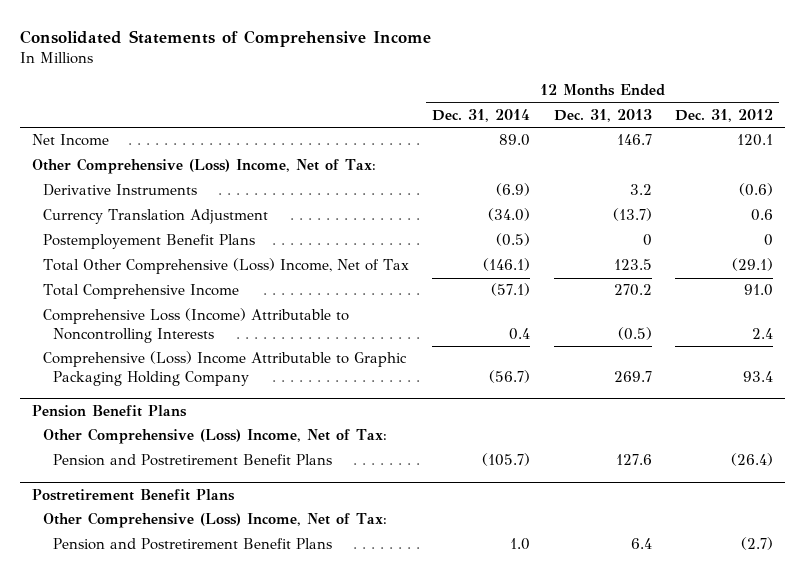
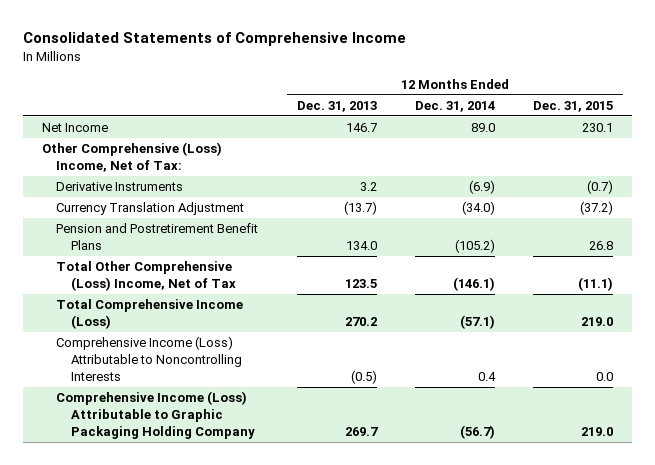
[675,108,774,122] Dec. 31, 2012 -> none
none -> [533,100,614,112] Dec. 31, 2015
[42,234,255,250] Postemployement Benefit Plans -> none
none -> [56,223,259,250] Pension and Postretirement Benefit Plans
[31,404,187,417] Pension Benefit Plans -> none
[42,428,387,445] Other Comprehensive (Loss) Income, Net of Tax: -> none
[53,454,333,467] Pension and Postretirement Benefit Plans -> none
[31,488,235,501] Postretirement Benefit Plans -> none
[42,512,387,529] Other Comprehensive (Loss) Income, Net of Tax: -> none
[53,538,333,551] Pension and Postretirement Benefit Plans -> none
[42,284,239,300] Total Comprehensive Income -> [56,299,244,329] Total Comprehensive Income (Loss)
[42,308,349,343] Comprehensive Loss (Income) Attributable to Noncontrolling Interests -> [56,336,242,381] Comprehensive Income (Loss) Attributable to Noncontrolling Interests
[42,351,407,386] Comprehensive (Loss) Income Attributable to Graphic Packaging Holding Company -> [56,391,255,439] Comprehensive Income (Loss) Attributable to Graphic Packaging Holding Company

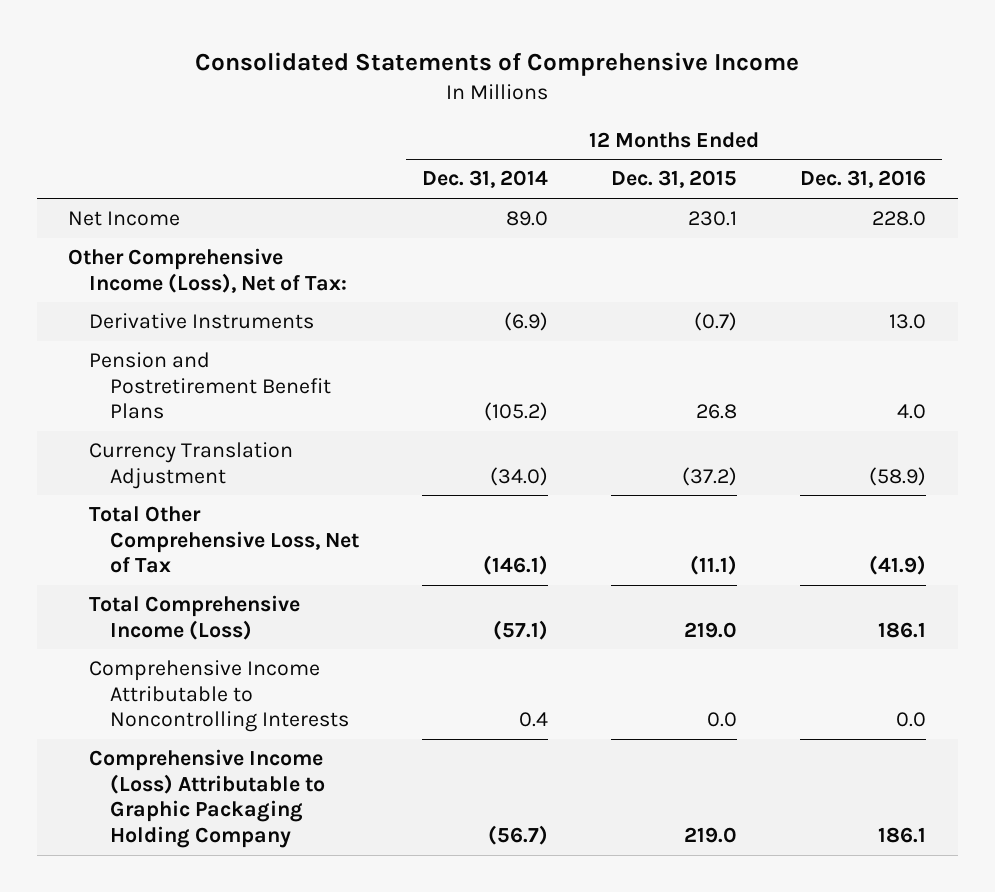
[296,100,377,112] Dec. 31, 2013 -> none
none -> [800,170,927,189] Dec. 31, 2016
[42,142,223,172] Other Comprehensive (Loss) Income, Net of Tax: -> [68,248,348,293] Other Comprehensive Income (Loss), Net of Tax:
[56,202,245,216] Currency Translation Adjustment -> [89,442,294,489] Currency Translation Adjustment
[56,261,236,291] Total Other Comprehensive (Loss) Income, Net of Tax -> [89,506,359,574] Total Other Comprehensive Loss, Net of Tax
[56,336,242,381] Comprehensive Income (Loss) Attributable to Noncontrolling Interests -> [89,660,349,733] Comprehensive Income Attributable to Noncontrolling Interests

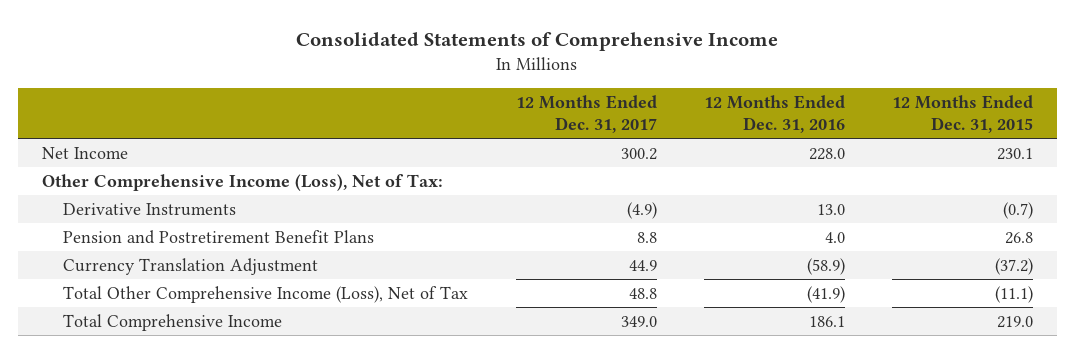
[421,170,548,189] Dec. 31, 2014 -> none
none -> [515,94,657,134] 12 Months Ended Dec. 31, 2017
[89,660,349,733] Comprehensive Income Attributable to Noncontrolling Interests -> none
[89,749,325,848] Comprehensive Income (Loss) Attributable to Graphic Packaging Holding Company -> none
[89,506,359,574] Total Other Comprehensive Loss, Net of Tax -> [63,285,469,303] Total Other Comprehensive Income (Loss), Net of Tax
[89,595,301,640] Total Comprehensive Income (Loss) -> [63,313,283,331] Total Comprehensive Income

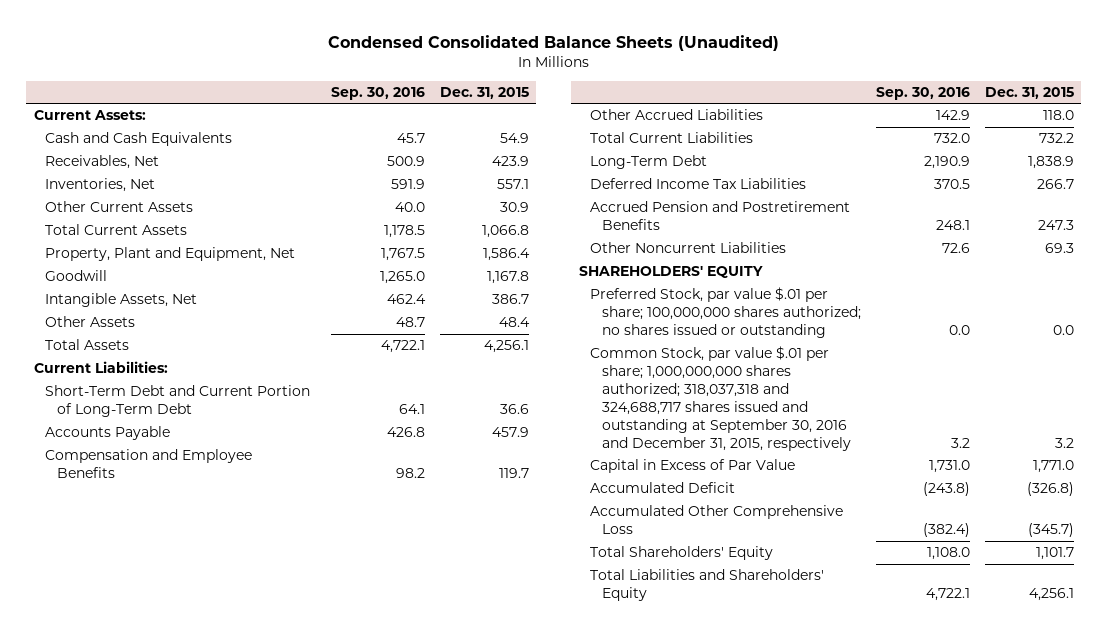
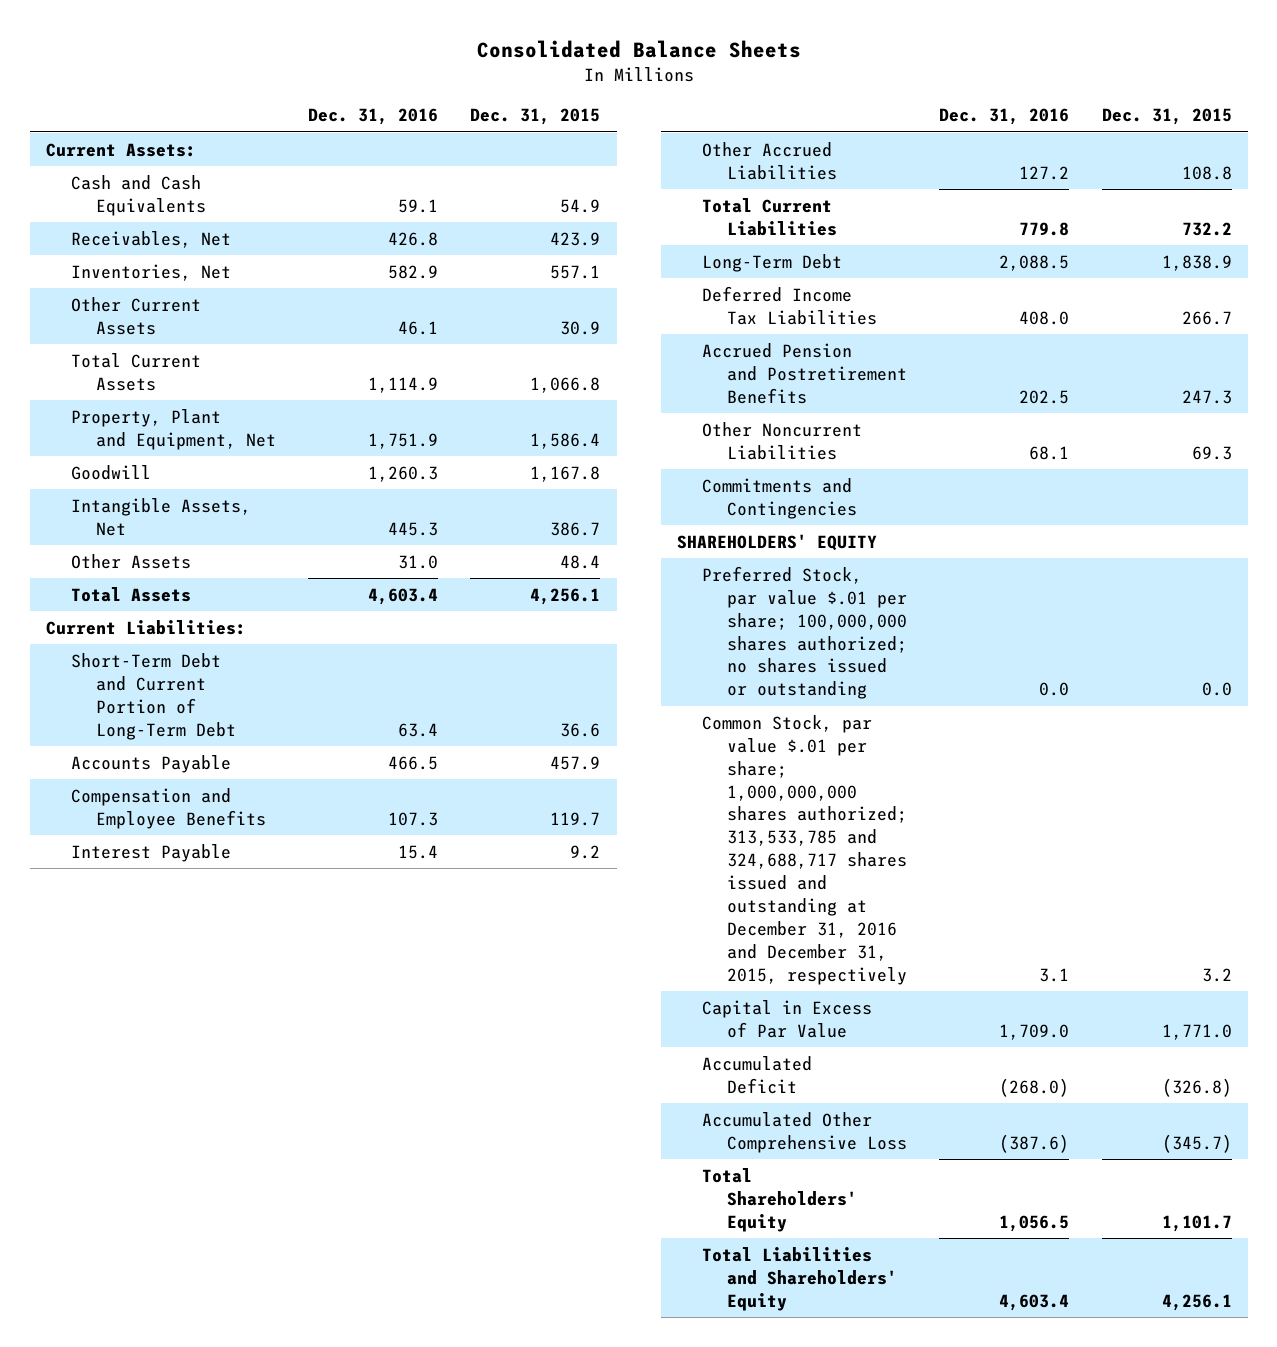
[327,34,779,51] Condensed Consolidated Balance Sheets (Unaudited) -> [476,40,801,59] Consolidated Balance Sheets
[330,86,425,100] Sep. 30, 2016 -> none
none -> [308,108,439,126] Dec. 31, 2016
none -> [70,843,231,862] Interest Payable
[1042,110,1074,121] 118.0 -> [1181,165,1232,180] 108.8
none -> [702,477,858,519] Commitments and Contingencies
[590,346,851,451] Common Stock, par value $.01 per share; 1,000,000,000 shares authorized; 318,037,318 and 324,688,717 shares issued and outstanding at September 30, 2016 and December 31, 2015, respectively -> [702,714,908,985] Common Stock, par value $.01 per share; 1,000,000,000 shares authorized; 313,533,785 and 324,688,717 shares issued and outstanding at December 31, 2016 and December 31, 2015, respectively

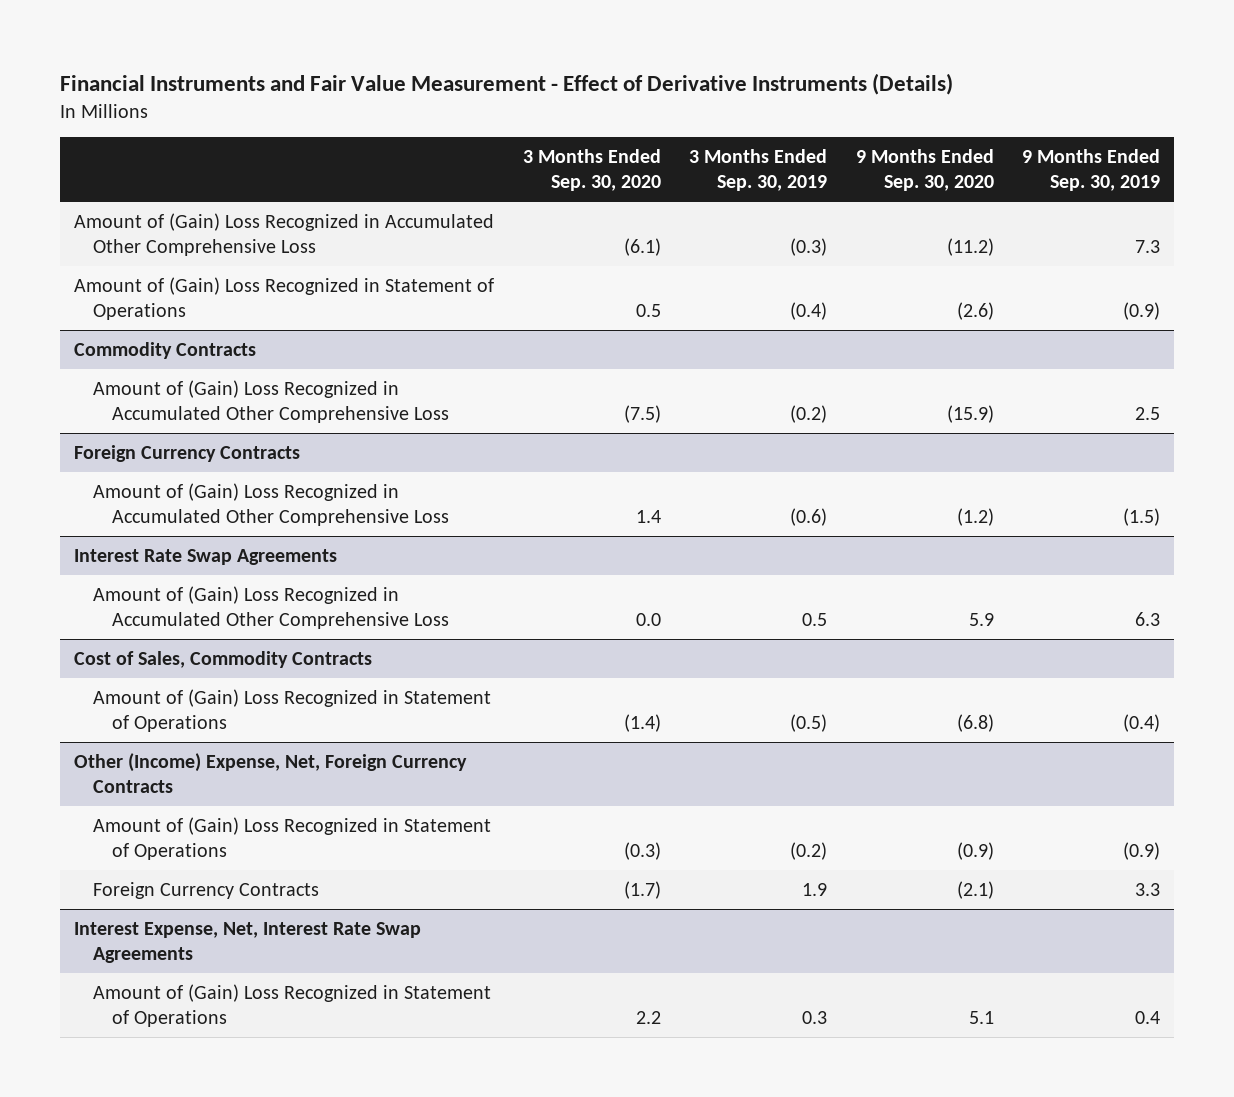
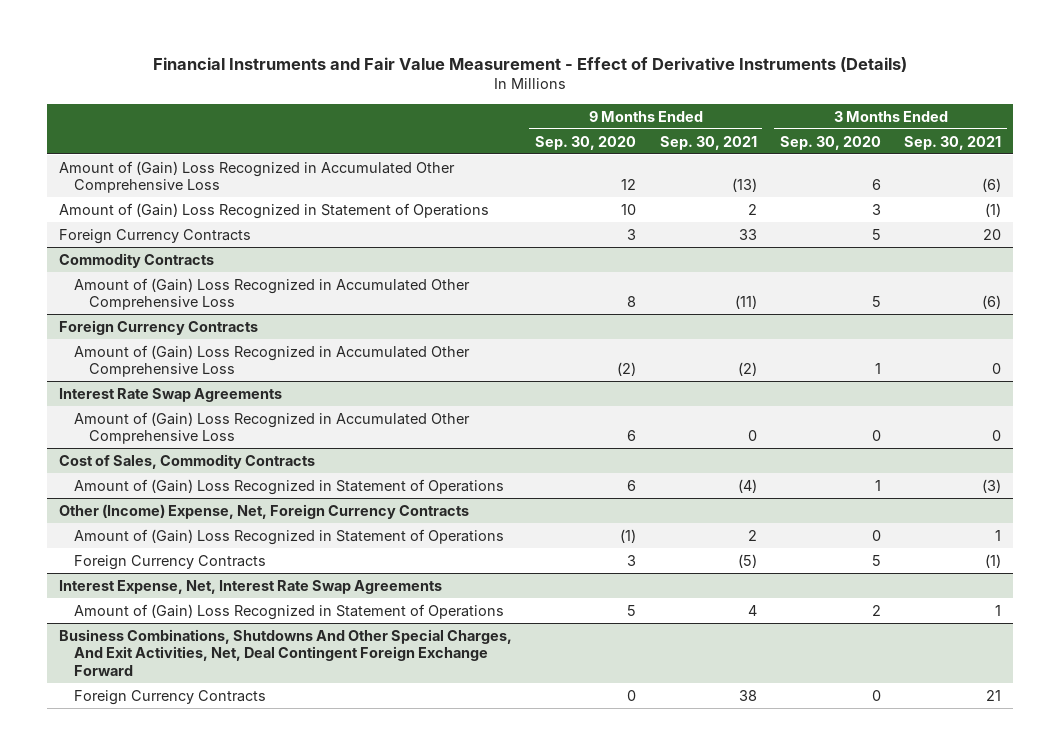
[689,149,828,192] 3 Months Ended Sep. 30, 2019 -> none
[1022,149,1161,192] 9 Months Ended Sep. 30, 2019 -> none
none -> [659,135,757,150] Sep. 30, 2021
none -> [904,135,1002,150] Sep. 30, 2021
[623,237,661,256] (6.1) -> [871,179,881,191] 6
[946,237,994,256] (11.2) -> [621,179,637,191] 12
[635,303,661,317] 0.5 -> [871,203,881,215] 3
[956,301,994,320] (2.6) -> [621,203,637,215] 10
none -> [58,228,251,244] Foreign Currency Contracts
[623,404,661,423] (7.5) -> [871,296,881,308] 5
[946,404,994,423] (15.9) -> [627,296,637,308] 8
[635,509,661,523] 1.4 -> [874,363,881,375] 1
[956,507,994,526] (1.2) -> [617,362,637,377] (2)
[635,612,661,626] 0.0 -> [871,430,881,442] 0
[968,612,994,626] 5.9 -> [627,430,637,442] 6
[623,713,661,732] (1.4) -> [874,479,881,491] 1
[956,713,994,732] (6.8) -> [627,479,637,491] 6
[623,841,661,860] (0.3) -> [871,529,881,541] 0
[956,841,994,860] (0.9) -> [620,528,637,543] (1)
[623,880,661,899] (1.7) -> [871,554,881,566] 5
[956,880,994,899] (2.1) -> [627,554,637,566] 3
[635,1010,661,1024] 2.2 -> [871,604,881,616] 2
[968,1010,994,1024] 5.1 -> [627,604,637,616] 5
none -> [58,628,512,676] Business Combinations, Shutdowns And Other Special Charges, And Exit Activities, Net, Deal Contingent Foreign Exchange Forward
none -> [73,689,266,705] Foreign Currency Contracts

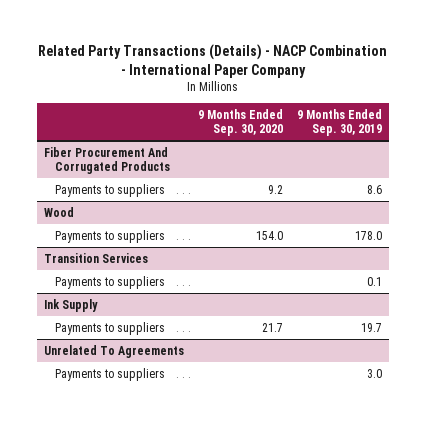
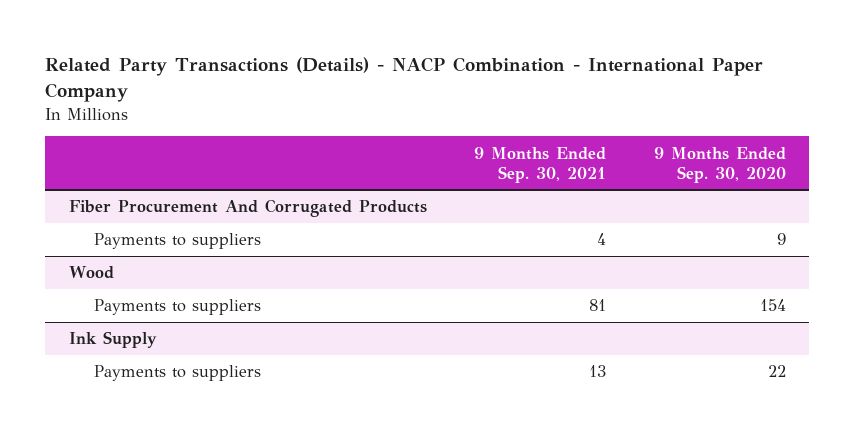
[297,108,383,137] 9 Months Ended Sep. 30, 2019 -> none
none -> [474,146,607,183] 9 Months Ended Sep. 30, 2021
[268,184,284,194] 9.2 -> [776,233,786,246] 9
[44,252,149,263] Transition Services -> none
[54,275,165,289] Payments to suppliers -> none
[256,230,284,240] 154.0 -> [759,299,786,312] 154
[44,344,185,358] Unrelated To Agreements -> none
[54,367,165,381] Payments to suppliers -> none
[262,322,284,332] 21.7 -> [767,365,786,378] 22

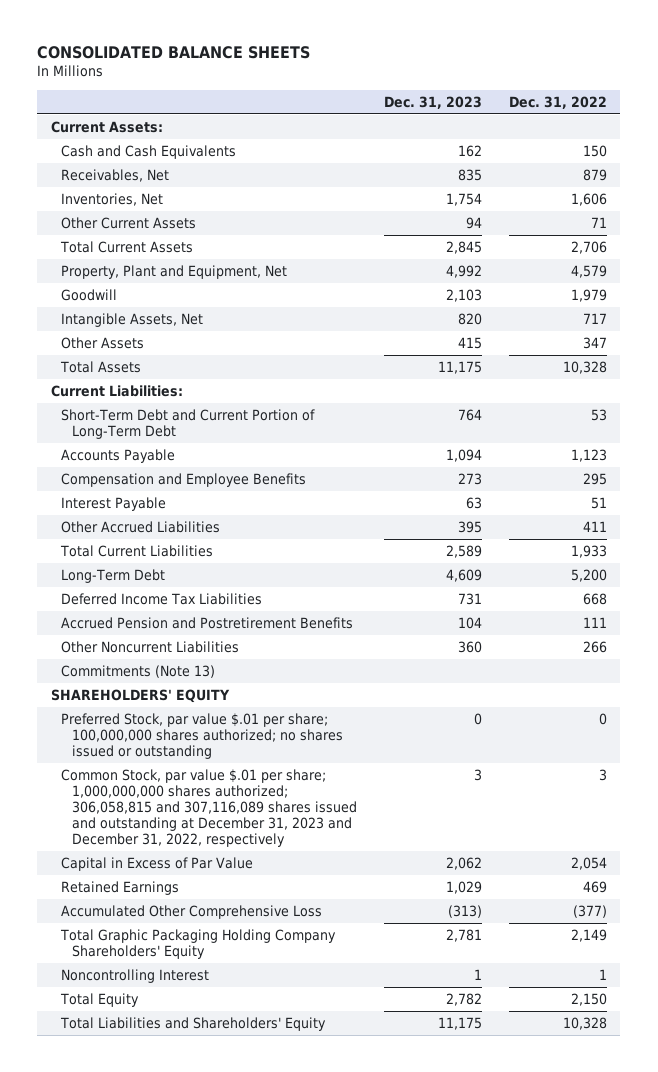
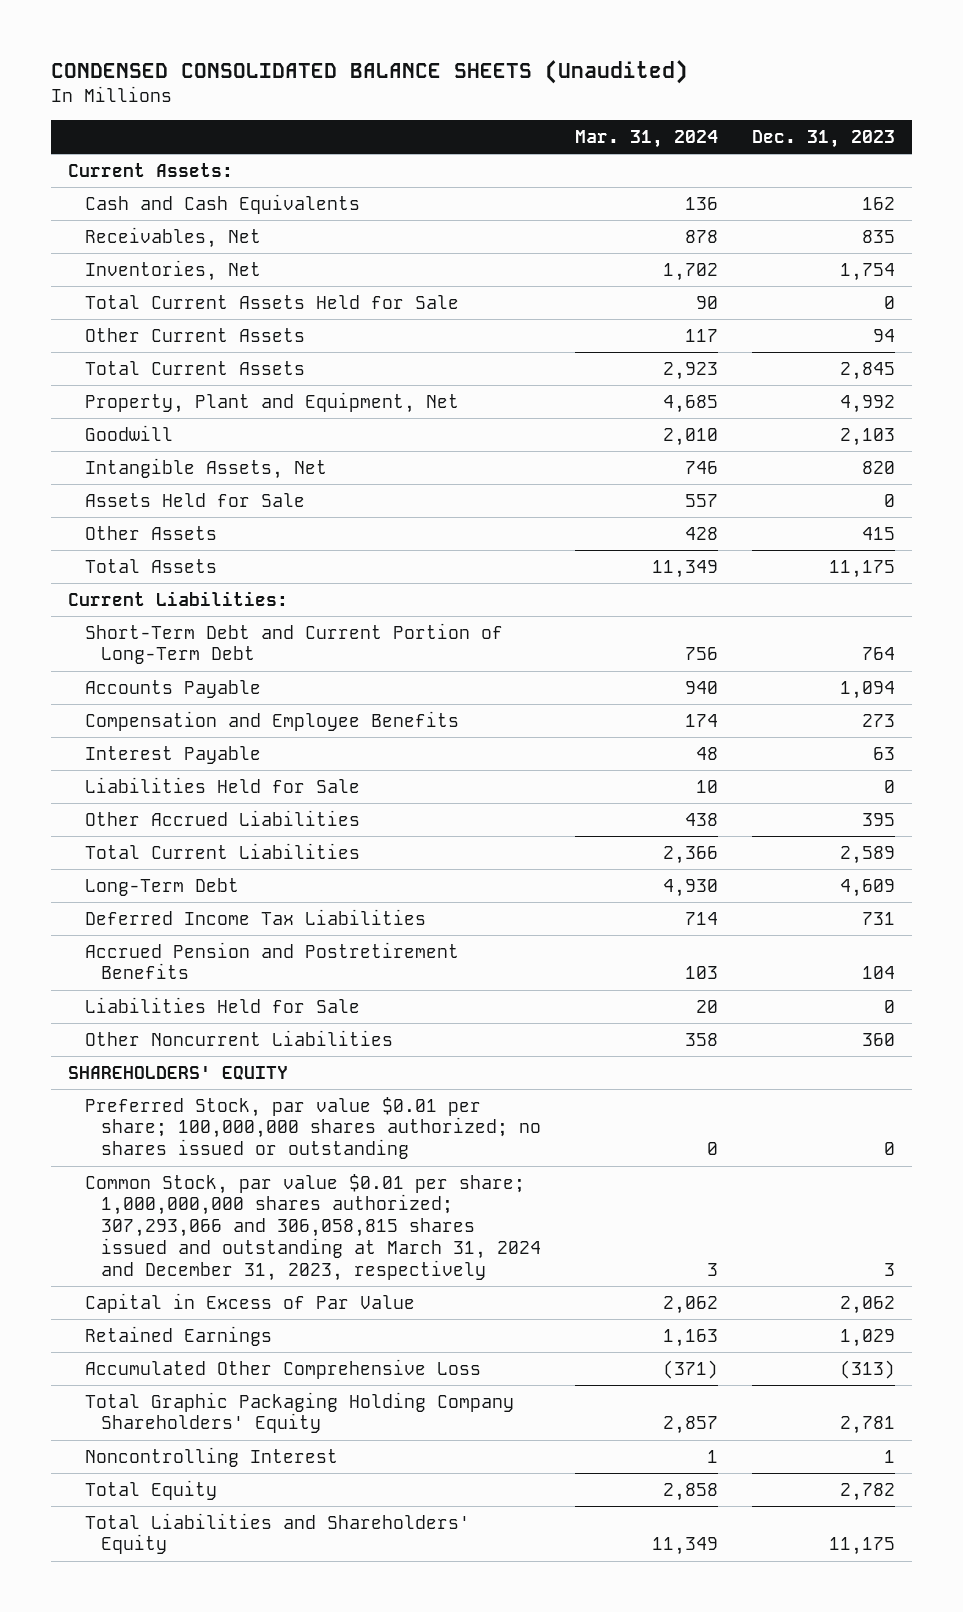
[37,46,311,60] CONSOLIDATED BALANCE SHEETS -> [51,60,689,85] CONDENSED CONSOLIDATED BALANCE SHEETS (Unaudited)
[508,95,607,109] Dec. 31, 2022 -> none
none -> [574,129,718,148] Mar. 31, 2024
none -> [84,294,459,309] Total Current Assets Held for Sale
none -> [84,492,305,507] Assets Held for Sale
none -> [84,776,360,793] Liabilities Held for Sale
none -> [84,996,360,1013] Liabilities Held for Sale
[61,665,216,679] Commitments (Note 13) -> none
[61,713,343,759] Preferred Stock, par value $.01 per share; 100,000,000 shares authorized; no shares issued or outstanding -> [84,1096,542,1160] Preferred Stock, par value $0.01 per share; 100,000,000 shares authorized; no shares issued or outstanding
[61,769,357,847] Common Stock, par value $.01 per share; 1,000,000,000 shares authorized; 306,058,815 and 307,116,089 shares issued and outstanding at December 31, 2023 and December 31, 2022, respectively -> [84,1173,542,1281] Common Stock, par value $0.01 per share; 1,000,000,000 shares authorized; 307,293,066 and 306,058,815 shares issued and outstanding at March 31, 2024 and December 31, 2023, respectively

